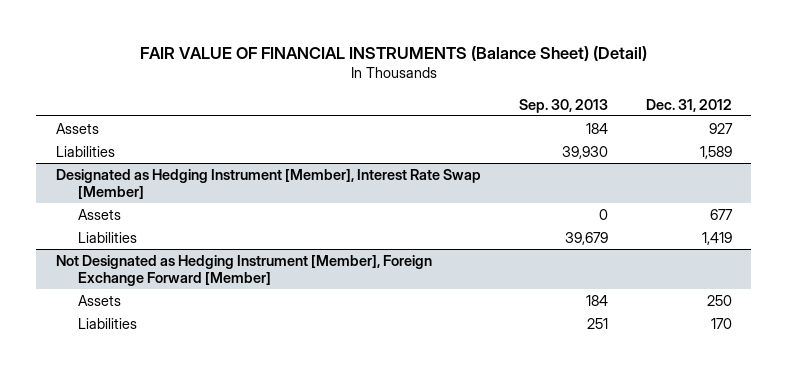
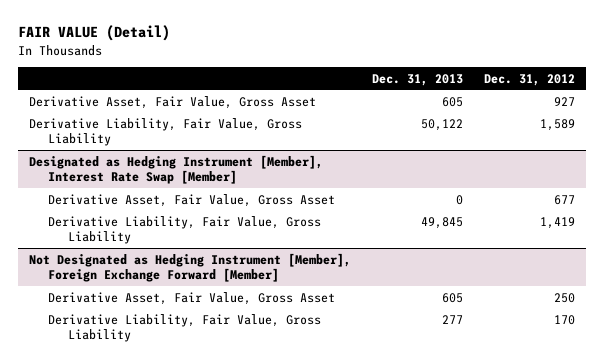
[139,45,647,61] FAIR VALUE OF FINANCIAL INSTRUMENTS (Balance Sheet) (Detail) -> [17,25,170,42] FAIR VALUE (Detail)
[518,98,608,113] Sep. 30, 2013 -> none
none -> [371,73,463,86] Dec. 31, 2013
[55,122,99,134] Assets -> [28,95,316,109] Derivative Asset, Fair Value, Gross Asset
[55,145,115,157] Liabilities -> [28,117,302,146] Derivative Liability, Fair Value, Gross Liability
[78,208,122,220] Assets -> [48,193,336,207] Derivative Asset, Fair Value, Gross Asset
[78,231,138,243] Liabilities -> [48,215,322,244] Derivative Liability, Fair Value, Gross Liability
[78,294,122,306] Assets -> [48,291,336,305] Derivative Asset, Fair Value, Gross Asset
[78,317,138,329] Liabilities -> [48,313,322,342] Derivative Liability, Fair Value, Gross Liability

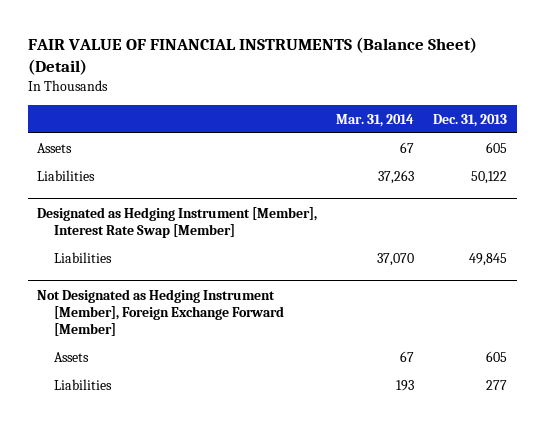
[17,25,170,42] FAIR VALUE (Detail) -> [27,36,477,75] FAIR VALUE OF FINANCIAL INSTRUMENTS (Balance Sheet) (Detail)
[484,73,576,86] Dec. 31, 2012 -> none
none -> [336,113,415,127] Mar. 31, 2014
[28,95,316,109] Derivative Asset, Fair Value, Gross Asset -> [37,142,73,153] Assets
[28,117,302,146] Derivative Liability, Fair Value, Gross Liability -> [37,169,96,181] Liabilities
[48,193,336,207] Derivative Asset, Fair Value, Gross Asset -> none
[48,215,322,244] Derivative Liability, Fair Value, Gross Liability -> [54,251,113,263] Liabilities
[48,291,336,305] Derivative Asset, Fair Value, Gross Asset -> [54,351,90,362] Assets
[48,313,322,342] Derivative Liability, Fair Value, Gross Liability -> [54,378,113,390] Liabilities

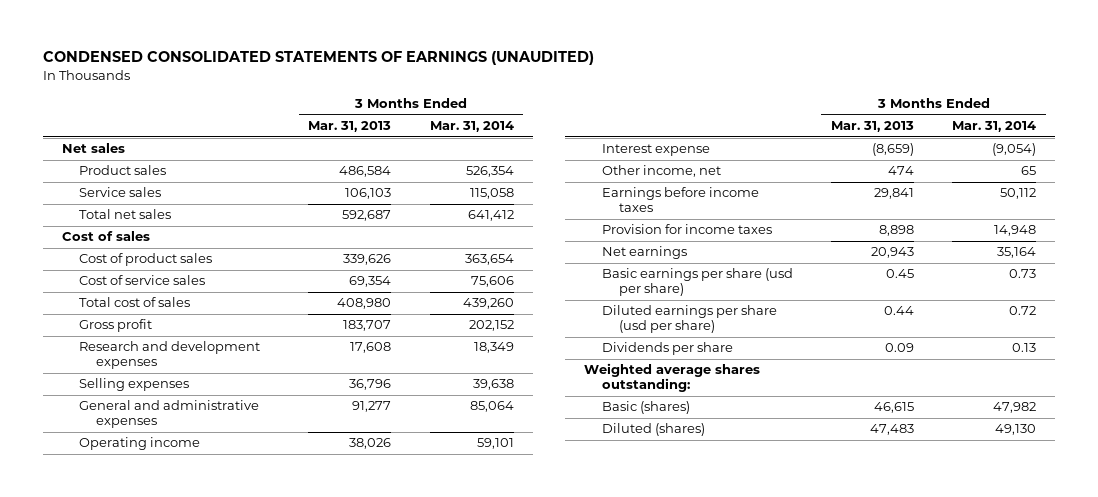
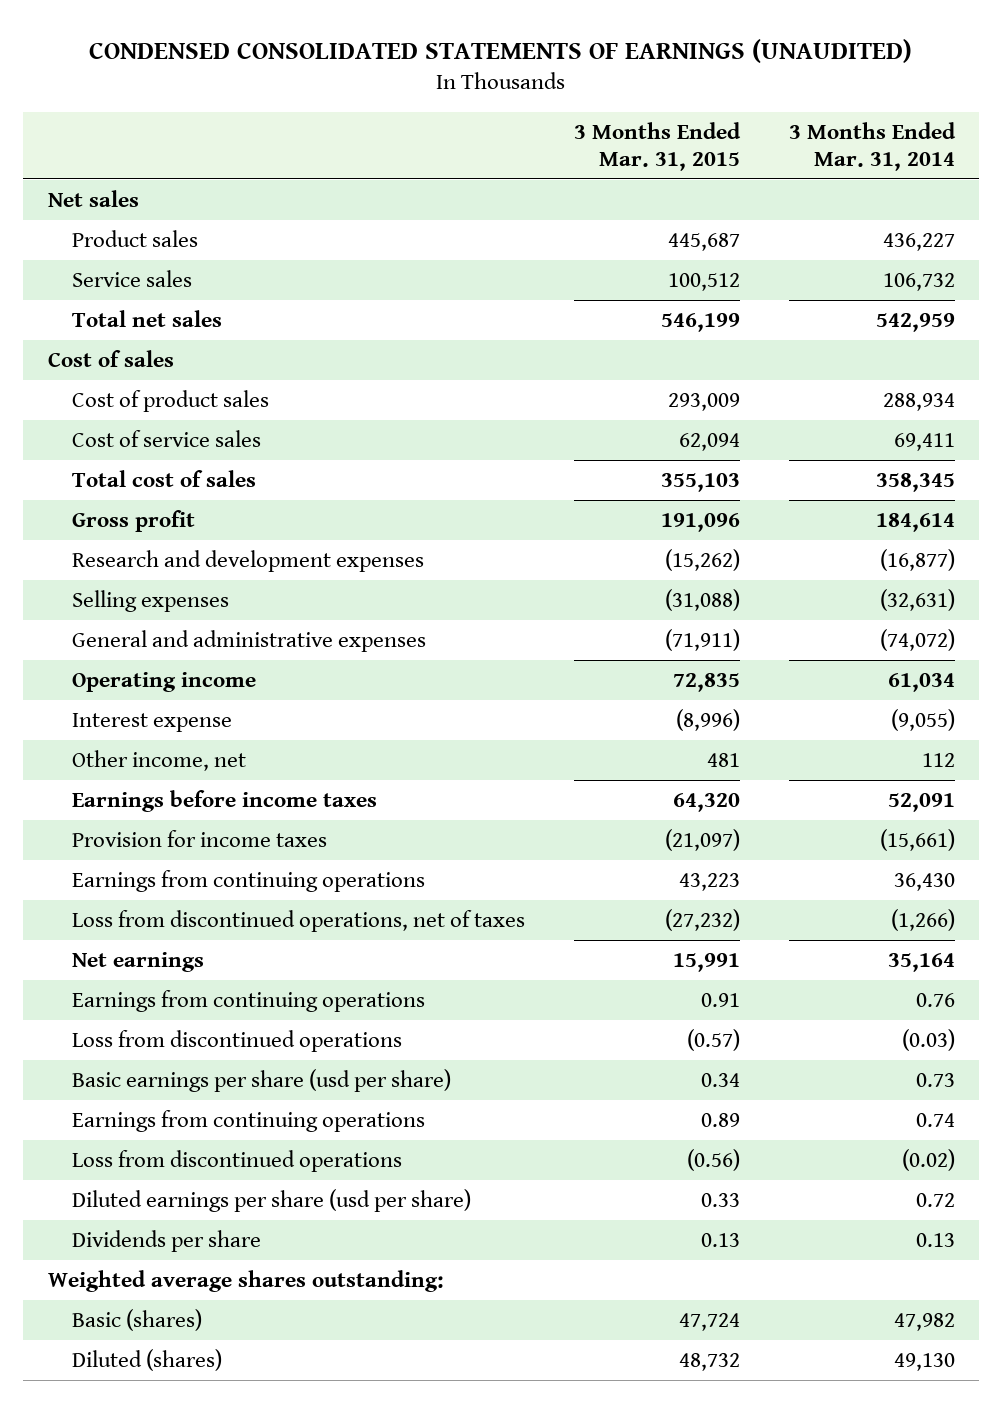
[308,121,392,133] Mar. 31, 2013 -> none
none -> [573,122,741,172] 3 Months Ended Mar. 31, 2015
[465,166,514,178] 526,354 -> [882,232,955,251] 436,227
[469,188,514,200] 115,058 -> [882,272,955,291] 106,732
[467,210,514,222] 641,412 -> [875,312,955,332] 542,959
[464,254,514,266] 363,654 -> [882,392,955,411] 288,934
[470,276,514,288] 75,606 -> [893,432,955,451] 69,411
[462,298,514,310] 439,260 -> [875,472,955,492] 358,345
[468,320,514,332] 202,152 -> [875,512,955,532] 184,614
[473,342,514,354] 18,349 -> [879,548,955,571] (16,877)
[472,379,514,391] 39,638 -> [879,588,955,611] (32,631)
[469,401,514,413] 85,064 -> [879,628,955,651] (74,072)
[476,438,514,450] 59,101 -> [887,672,955,692] 61,034
[992,143,1037,157] (9,054) -> [890,708,955,731] (9,055)
[1021,166,1037,176] 65 -> [921,752,955,767] 112
[1000,188,1037,200] 50,112 -> [887,792,955,812] 52,091
[994,225,1037,237] 14,948 -> [879,828,955,851] (15,661)
none -> [71,869,425,892] Earnings from continuing operations
none -> [71,909,525,932] Loss from discontinued operations, net of taxes
none -> [71,989,425,1012] Earnings from continuing operations
none -> [71,1029,402,1052] Loss from discontinued operations
none -> [71,1109,425,1132] Earnings from continuing operations
none -> [71,1149,402,1172] Loss from discontinued operations

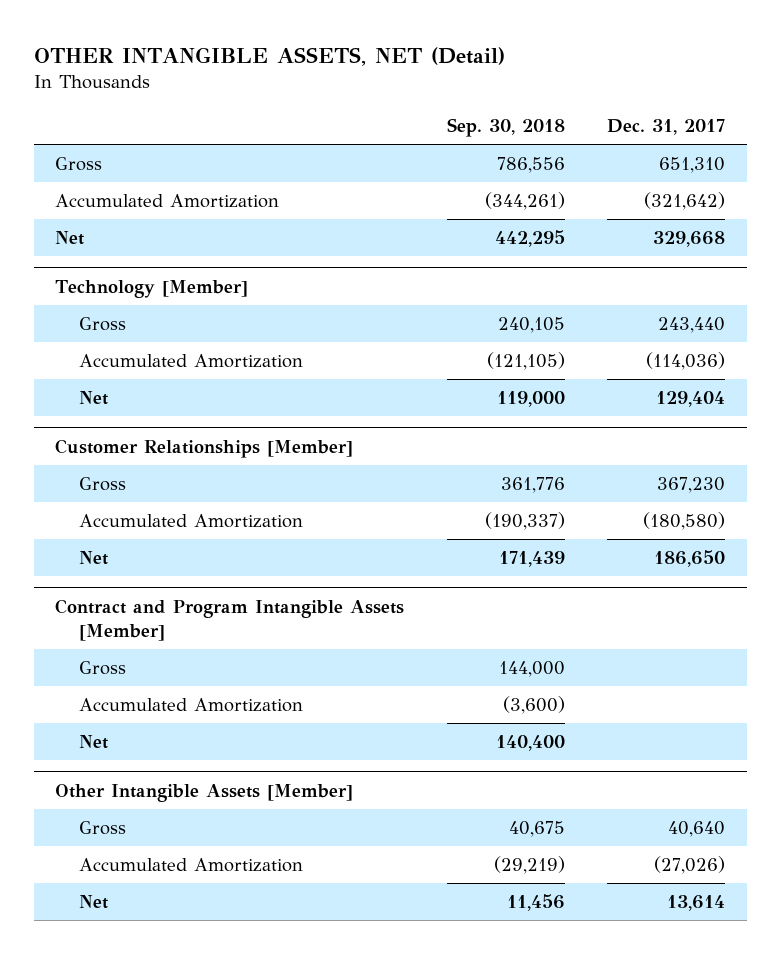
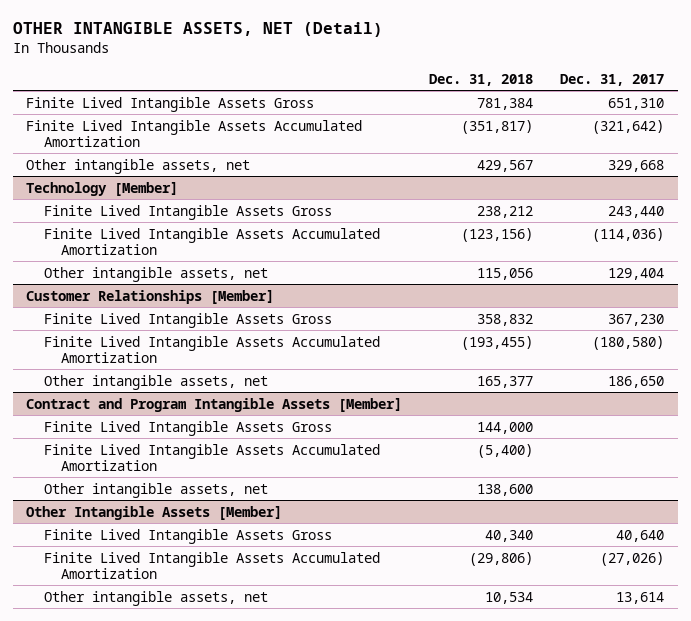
[446,117,565,137] Sep. 30, 2018 -> none
none -> [429,73,534,86] Dec. 31, 2018
[55,157,103,172] Gross -> [26,96,315,112] Finite Lived Intangible Assets Gross
[55,194,280,209] Accumulated Amortization -> [26,119,363,147] Finite Lived Intangible Assets Accumulated Amortization
[55,231,85,246] Net -> [26,158,251,174] Other intangible assets, net
[79,317,127,332] Gross -> [43,204,332,220] Finite Lived Intangible Assets Gross
[79,354,304,369] Accumulated Amortization -> [43,227,380,255] Finite Lived Intangible Assets Accumulated Amortization
[79,391,109,406] Net -> [43,266,268,282] Other intangible assets, net
[79,477,127,492] Gross -> [43,312,332,328] Finite Lived Intangible Assets Gross
[79,514,304,529] Accumulated Amortization -> [43,335,380,363] Finite Lived Intangible Assets Accumulated Amortization
[79,551,109,566] Net -> [43,374,268,390] Other intangible assets, net
[79,661,127,676] Gross -> [43,420,332,436] Finite Lived Intangible Assets Gross
[79,698,304,713] Accumulated Amortization -> [43,443,380,471] Finite Lived Intangible Assets Accumulated Amortization
[79,735,109,750] Net -> [43,482,268,498] Other intangible assets, net
[79,821,127,836] Gross -> [43,528,332,544] Finite Lived Intangible Assets Gross
[79,858,304,873] Accumulated Amortization -> [43,551,380,579] Finite Lived Intangible Assets Accumulated Amortization
[79,895,109,910] Net -> [43,590,268,606] Other intangible assets, net

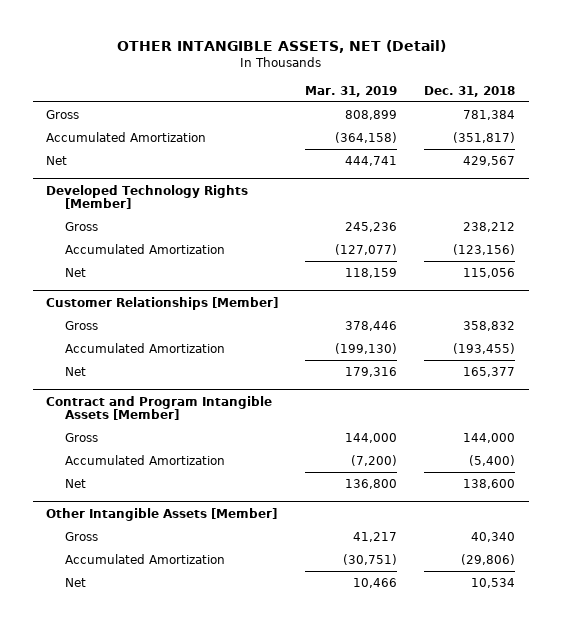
[560,73,665,86] Dec. 31, 2017 -> none
none -> [305,85,398,97] Mar. 31, 2019
[26,96,315,112] Finite Lived Intangible Assets Gross -> [46,109,80,119] Gross
[26,119,363,147] Finite Lived Intangible Assets Accumulated Amortization -> [46,131,207,142] Accumulated Amortization
[26,158,251,174] Other intangible assets, net -> [46,155,68,165] Net
[26,181,179,196] Technology [Member] -> [46,184,249,210] Developed Technology Rights [Member]
[43,204,332,220] Finite Lived Intangible Assets Gross -> [64,221,98,231] Gross
[43,227,380,255] Finite Lived Intangible Assets Accumulated Amortization -> [64,243,225,254] Accumulated Amortization
[43,266,268,282] Other intangible assets, net -> [64,267,86,277] Net
[43,312,332,328] Finite Lived Intangible Assets Gross -> [64,320,98,330] Gross
[43,335,380,363] Finite Lived Intangible Assets Accumulated Amortization -> [64,342,225,353] Accumulated Amortization
[43,374,268,390] Other intangible assets, net -> [64,366,86,376] Net
[43,420,332,436] Finite Lived Intangible Assets Gross -> [64,432,98,442] Gross
[43,443,380,471] Finite Lived Intangible Assets Accumulated Amortization -> [64,454,225,465] Accumulated Amortization
[43,482,268,498] Other intangible assets, net -> [64,478,86,488] Net
[43,528,332,544] Finite Lived Intangible Assets Gross -> [64,531,98,541] Gross
[43,551,380,579] Finite Lived Intangible Assets Accumulated Amortization -> [64,553,225,564] Accumulated Amortization
[43,590,268,606] Other intangible assets, net -> [64,577,86,587] Net

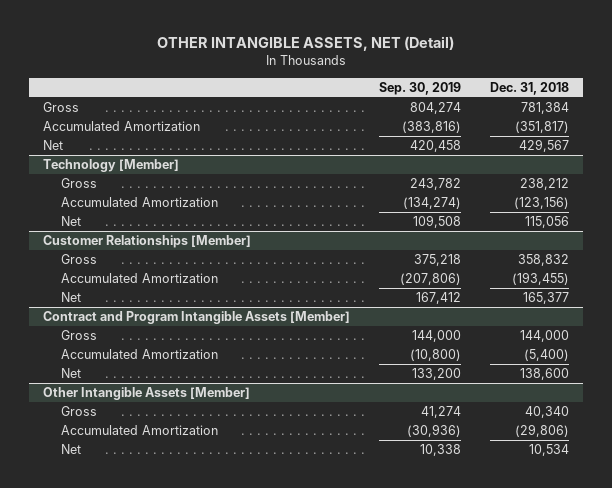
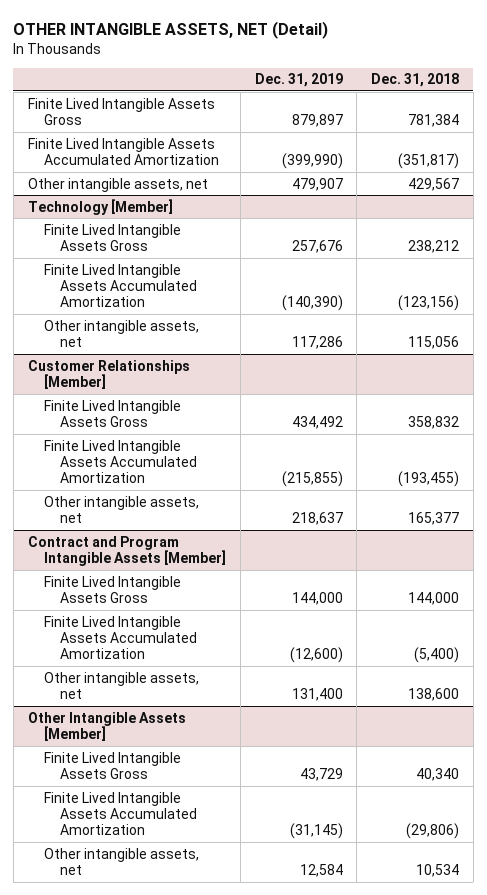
[378,81,461,95] Sep. 30, 2019 -> none
none -> [254,73,343,88] Dec. 31, 2019
[43,102,80,113] Gross -> [27,97,215,125] Finite Lived Intangible Assets Gross
[43,121,201,132] Accumulated Amortization -> [27,137,219,165] Finite Lived Intangible Assets Accumulated Amortization
[43,140,64,151] Net -> [27,177,208,192] Other intangible assets, net
[61,178,98,189] Gross -> [43,223,181,251] Finite Lived Intangible Assets Gross
[61,197,219,208] Accumulated Amortization -> [43,263,198,308] Finite Lived Intangible Assets Accumulated Amortization
[61,216,82,227] Net -> [43,319,199,347] Other intangible assets, net
[61,254,98,265] Gross -> [43,399,181,427] Finite Lived Intangible Assets Gross
[61,273,219,284] Accumulated Amortization -> [43,439,198,484] Finite Lived Intangible Assets Accumulated Amortization
[61,292,82,303] Net -> [43,495,199,523] Other intangible assets, net
[61,330,98,341] Gross -> [43,575,181,603] Finite Lived Intangible Assets Gross
[61,349,219,360] Accumulated Amortization -> [43,615,198,660] Finite Lived Intangible Assets Accumulated Amortization
[61,368,82,379] Net -> [43,671,199,699] Other intangible assets, net
[61,406,98,417] Gross -> [43,751,181,779] Finite Lived Intangible Assets Gross
[61,425,219,436] Accumulated Amortization -> [43,791,198,836] Finite Lived Intangible Assets Accumulated Amortization
[61,444,82,455] Net -> [43,847,199,875] Other intangible assets, net

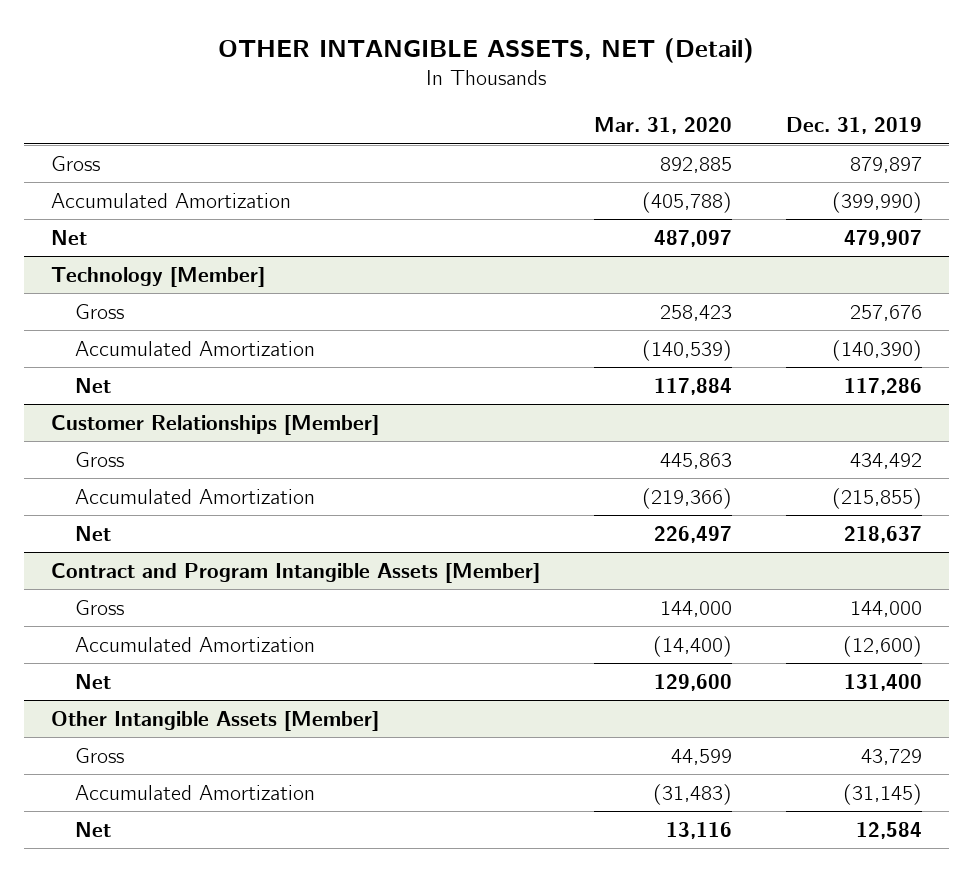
[371,73,460,88] Dec. 31, 2018 -> none
none -> [593,117,732,135] Mar. 31, 2020
[27,97,215,125] Finite Lived Intangible Assets Gross -> [50,155,100,171] Gross
[27,137,219,165] Finite Lived Intangible Assets Accumulated Amortization -> [50,192,291,208] Accumulated Amortization
[27,177,208,192] Other intangible assets, net -> [50,229,87,245] Net
[43,223,181,251] Finite Lived Intangible Assets Gross -> [75,303,125,319] Gross
[43,263,198,308] Finite Lived Intangible Assets Accumulated Amortization -> [75,340,316,356] Accumulated Amortization
[43,319,199,347] Other intangible assets, net -> [75,377,112,393] Net
[43,399,181,427] Finite Lived Intangible Assets Gross -> [75,451,125,467] Gross
[43,439,198,484] Finite Lived Intangible Assets Accumulated Amortization -> [75,488,316,504] Accumulated Amortization
[43,495,199,523] Other intangible assets, net -> [75,525,112,541] Net
[43,575,181,603] Finite Lived Intangible Assets Gross -> [75,599,125,615] Gross
[43,615,198,660] Finite Lived Intangible Assets Accumulated Amortization -> [75,636,316,652] Accumulated Amortization
[43,671,199,699] Other intangible assets, net -> [75,673,112,689] Net
[43,751,181,779] Finite Lived Intangible Assets Gross -> [75,747,125,763] Gross
[43,791,198,836] Finite Lived Intangible Assets Accumulated Amortization -> [75,784,316,800] Accumulated Amortization
[43,847,199,875] Other intangible assets, net -> [75,821,112,837] Net

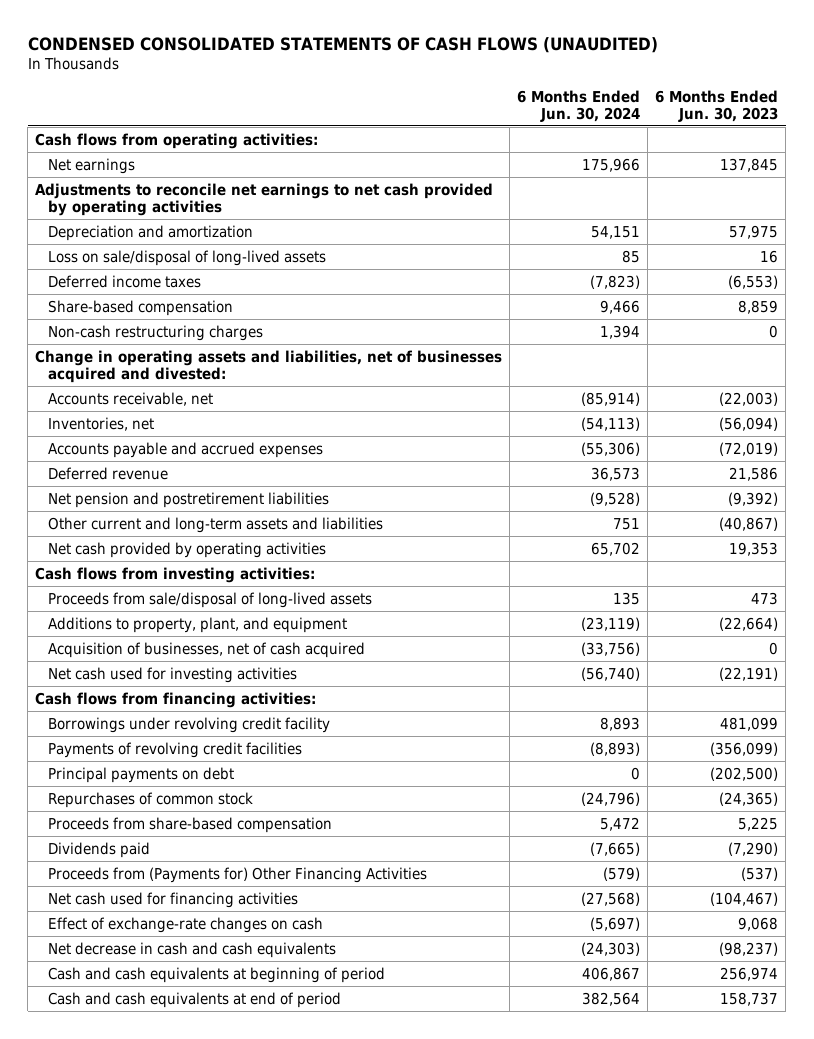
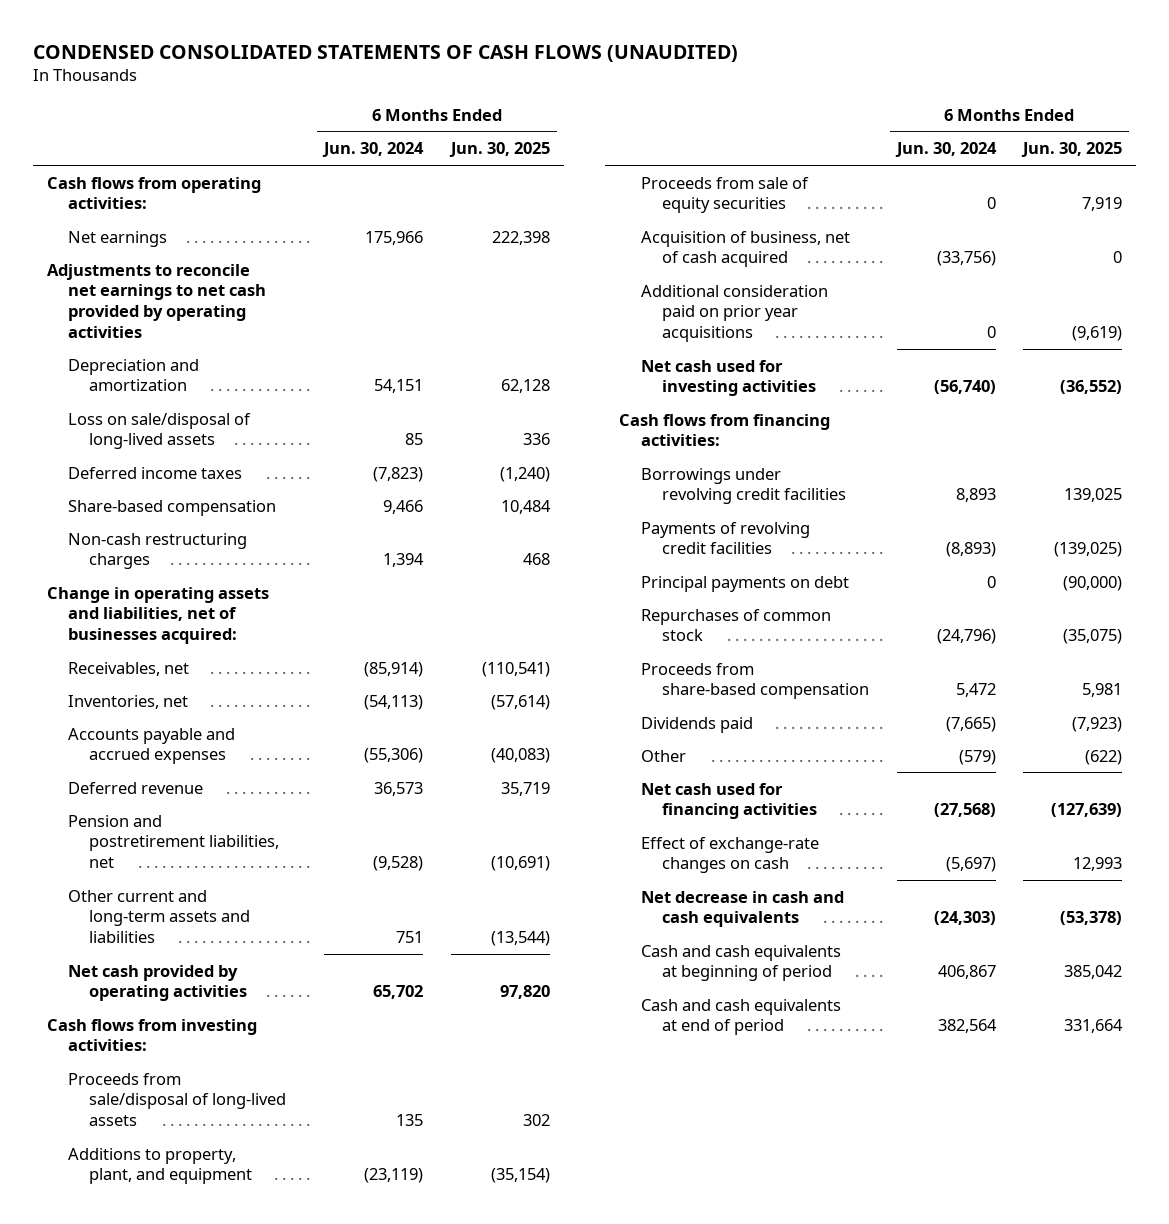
[655,89,779,122] 6 Months Ended Jun. 30, 2023 -> none
none -> [448,142,550,158] Jun. 30, 2025
[35,349,503,383] Change in operating assets and liabilities, net of businesses acquired and divested: -> [46,586,269,644] Change in operating assets and liabilities, net of businesses acquired:
[47,391,213,406] Accounts receivable, net -> [68,661,190,676] Receivables, net
[47,491,329,508] Net pension and postretirement liabilities -> [68,814,280,868] Pension and postretirement liabilities, net
none -> [640,176,809,214] Proceeds from sale of equity securities
[47,641,365,658] Acquisition of businesses, net of cash acquired -> [640,230,850,268] Acquisition of business, net of cash acquired
none -> [640,284,828,342] Additional consideration paid on prior year acquisitions
[47,716,330,733] Borrowings under revolving credit facility -> [640,467,846,505] Borrowings under revolving credit facilities
[47,866,427,883] Proceeds from (Payments for) Other Financing Activities -> [640,749,686,762] Other

